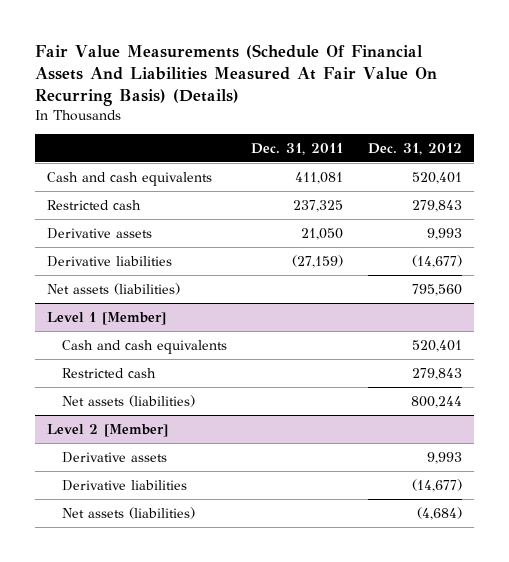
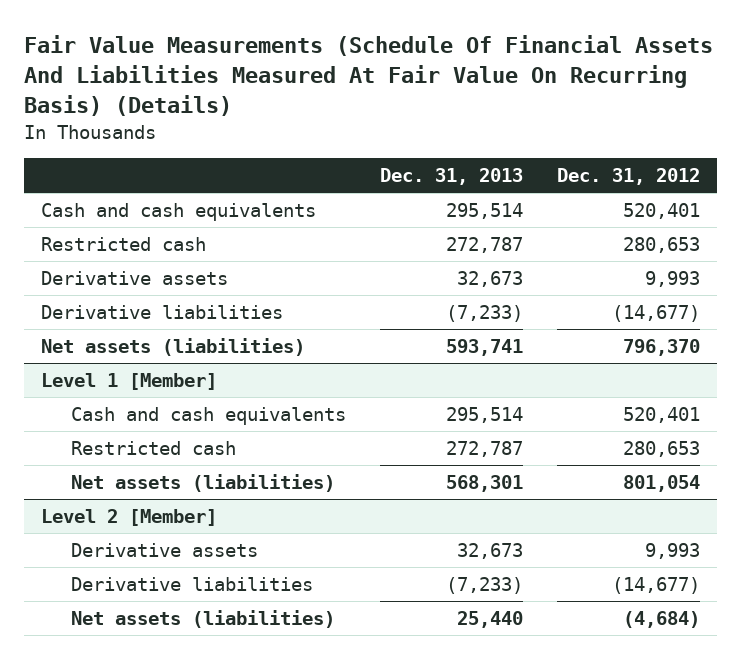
[251,142,344,155] Dec. 31, 2011 -> none
none -> [379,167,523,185] Dec. 31, 2013
[412,199,463,212] 279,843 -> [622,237,700,254] 280,653
[412,283,463,296] 795,560 -> [622,339,700,357] 796,370
[412,367,463,380] 279,843 -> [622,441,700,458] 280,653
[411,395,463,408] 800,244 -> [622,475,700,493] 801,054

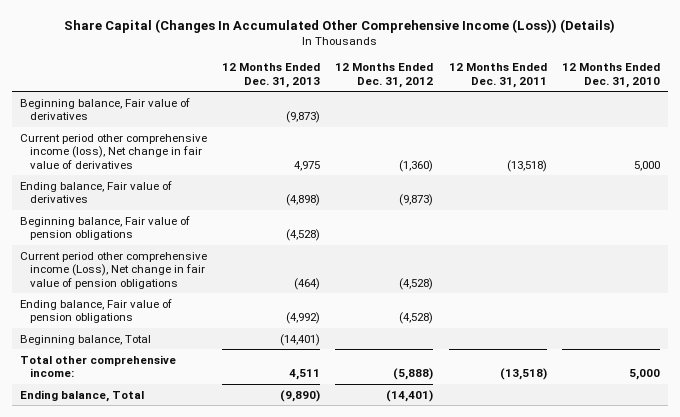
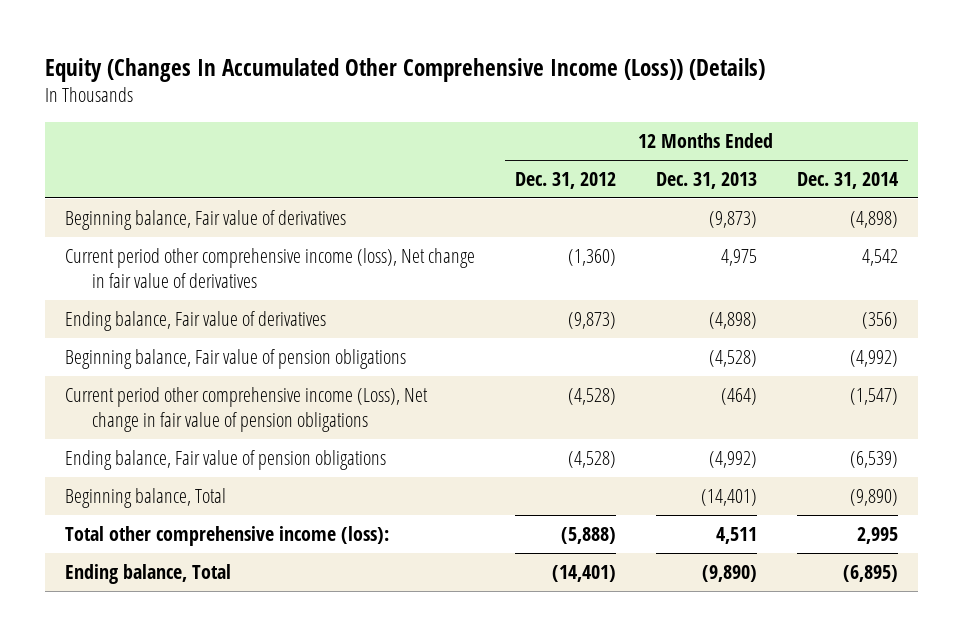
[63,18,615,33] Share Capital (Changes In Accumulated Other Comprehensive Income (Loss)) (Details) -> [44,57,765,82] Equity (Changes In Accumulated Other Comprehensive Income (Loss)) (Details)
[448,63,547,88] 12 Months Ended Dec. 31, 2011 -> none
[561,63,660,88] 12 Months Ended Dec. 31, 2010 -> none
none -> [796,171,898,189] Dec. 31, 2014
[19,354,176,378] Total other comprehensive income: -> [64,525,389,546] Total other comprehensive income (loss):

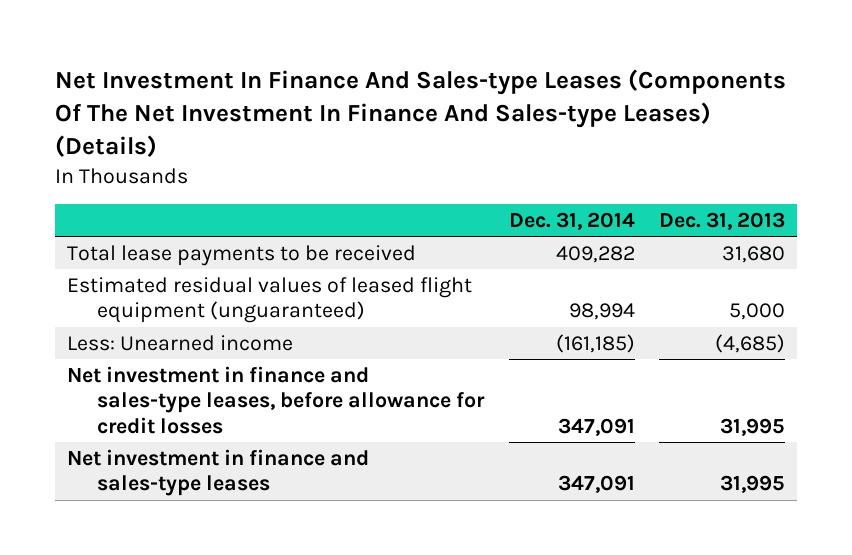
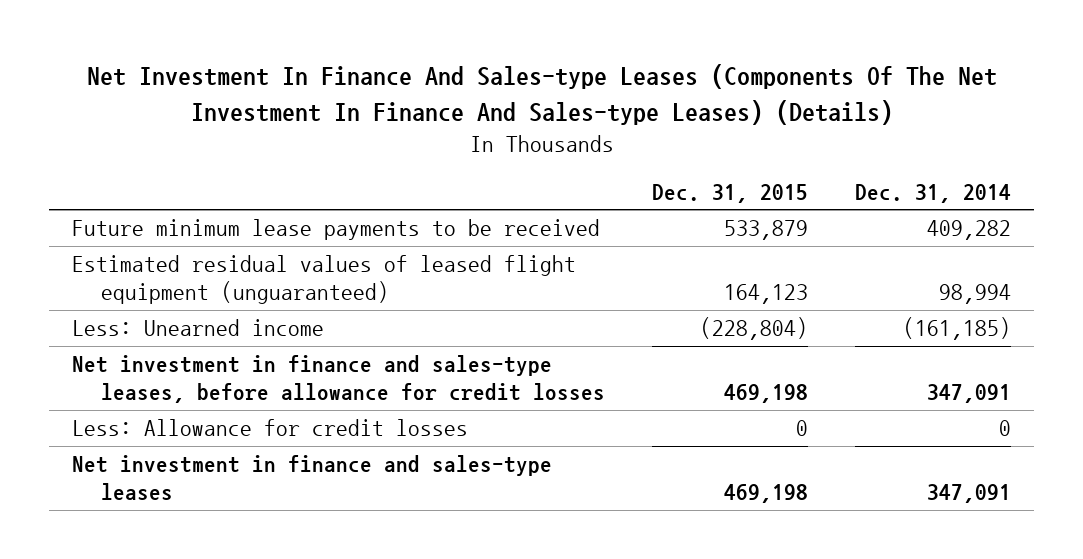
[658,211,785,230] Dec. 31, 2013 -> none
none -> [652,183,809,203] Dec. 31, 2015
[66,244,416,266] Total lease payments to be received -> [72,219,601,241] Future minimum lease payments to be received
none -> [72,419,469,437] Less: Allowance for credit losses

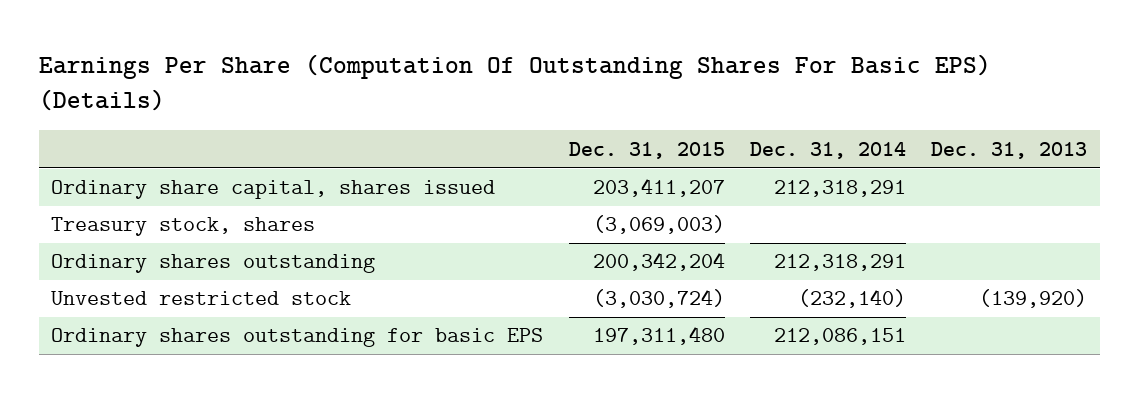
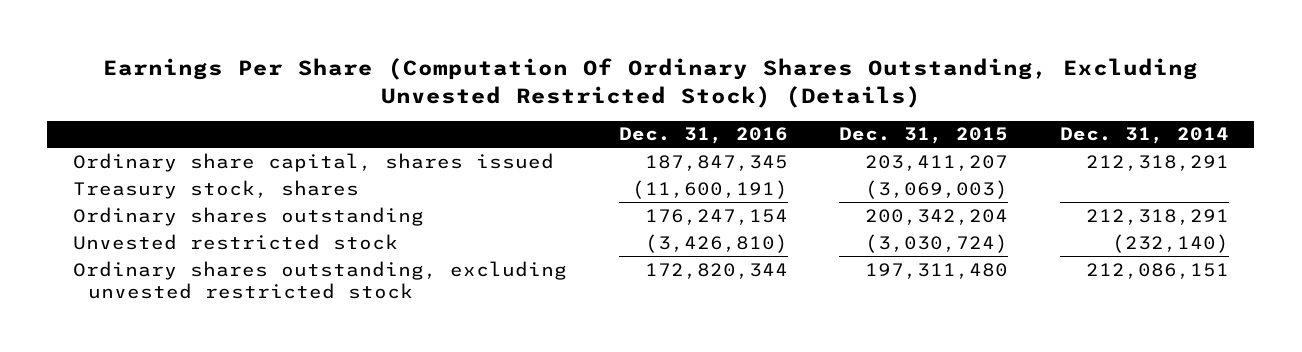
[38,54,991,112] Earnings Per Share (Computation Of Outstanding Shares For Basic EPS) (Details) -> [102,58,1198,108] Earnings Per Share (Computation Of Ordinary Shares Outstanding, Excluding Unvested Restricted Stock) (Details)
[931,141,1088,159] Dec. 31, 2013 -> none
none -> [618,127,788,145] Dec. 31, 2016
[51,328,544,348] Ordinary shares outstanding for basic EPS -> [73,260,568,299] Ordinary shares outstanding, excluding unvested restricted stock

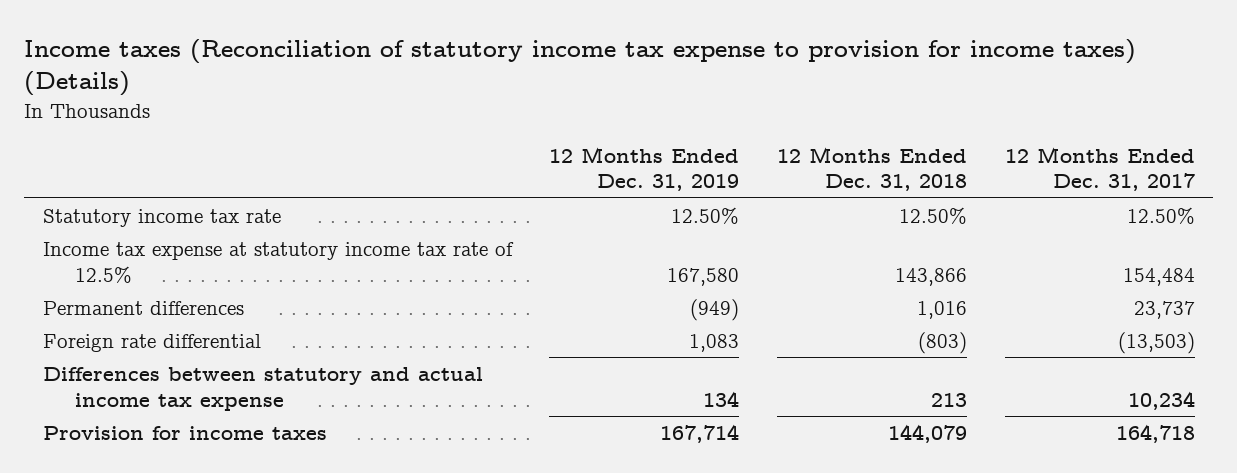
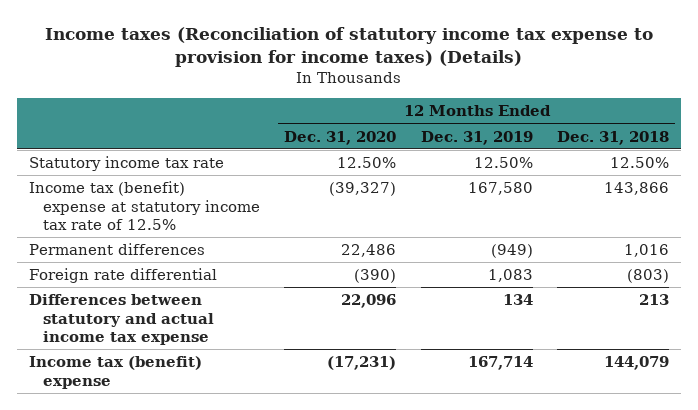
[1004,146,1195,192] 12 Months Ended Dec. 31, 2017 -> none
none -> [284,130,397,145] Dec. 31, 2020
[42,241,514,283] Income tax expense at statutory income tax rate of 12.5% -> [28,181,260,231] Income tax (benefit) expense at statutory income tax rate of 12.5%
[42,425,327,440] Provision for income taxes -> [28,356,202,389] Income tax (benefit) expense

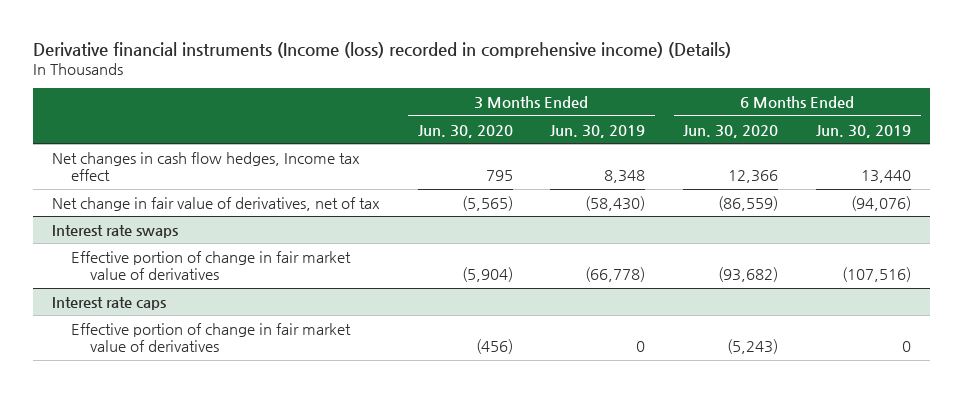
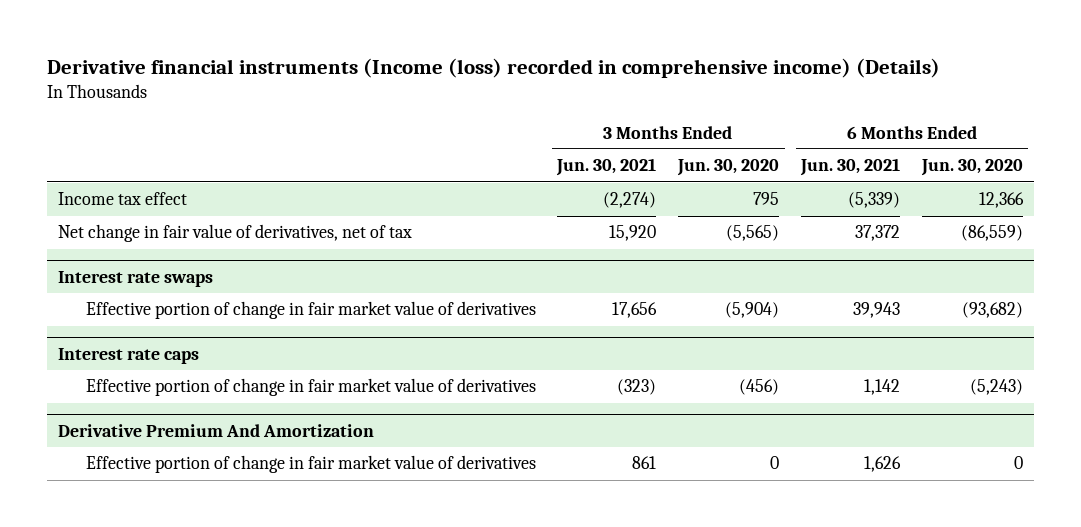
[550,124,646,138] Jun. 30, 2019 -> none
[816,124,912,138] Jun. 30, 2019 -> none
none -> [556,158,657,177] Jun. 30, 2021
none -> [800,158,901,177] Jun. 30, 2021
[51,151,360,181] Net changes in cash flow hedges, Income tax effect -> [57,192,187,206] Income tax effect
none -> [57,423,374,437] Derivative Premium And Amortization
none -> [85,455,536,474] Effective portion of change in fair market value of derivatives

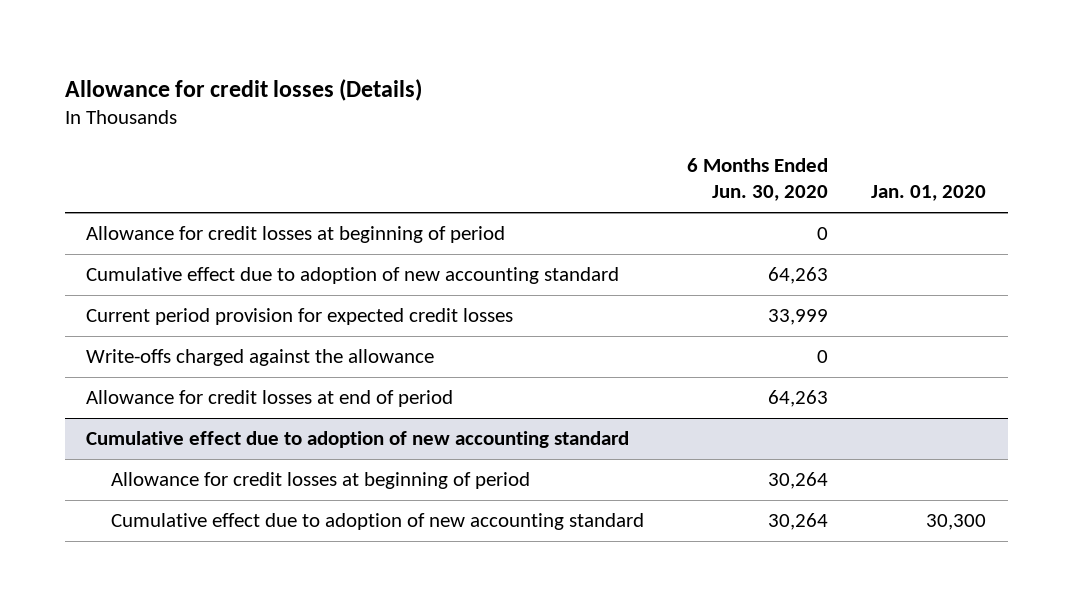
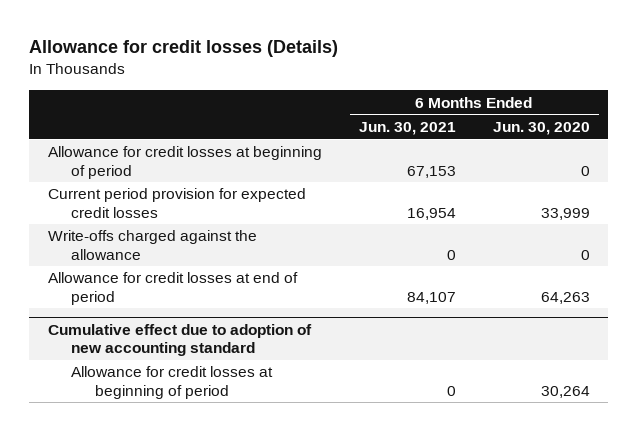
[871,185,987,202] Jan. 01, 2020 -> none
none -> [358,121,456,135] Jun. 30, 2021
[86,267,620,285] Cumulative effect due to adoption of new accounting standard -> none
[110,513,644,531] Cumulative effect due to adoption of new accounting standard -> none

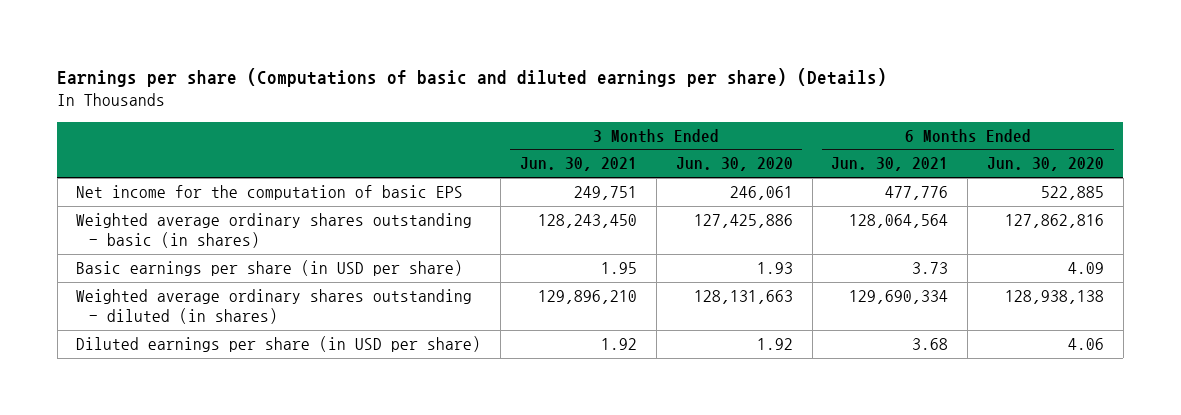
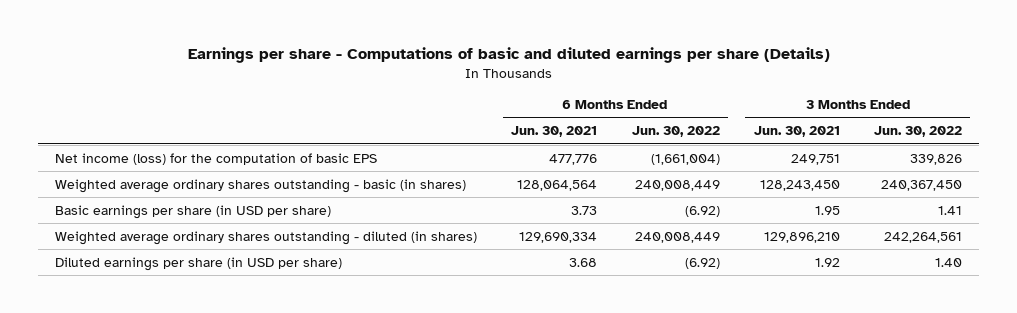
[57,67,888,87] Earnings per share (Computations of basic and diluted earnings per share) (Details) -> [187,47,830,64] Earnings per share - Computations of basic and diluted earnings per share (Details)
[675,157,793,172] Jun. 30, 2020 -> none
[987,157,1105,172] Jun. 30, 2020 -> none
none -> [631,126,720,138] Jun. 30, 2022
none -> [873,126,962,138] Jun. 30, 2022
[76,185,464,201] Net income for the computation of basic EPS -> [55,152,378,165] Net income (loss) for the computation of basic EPS

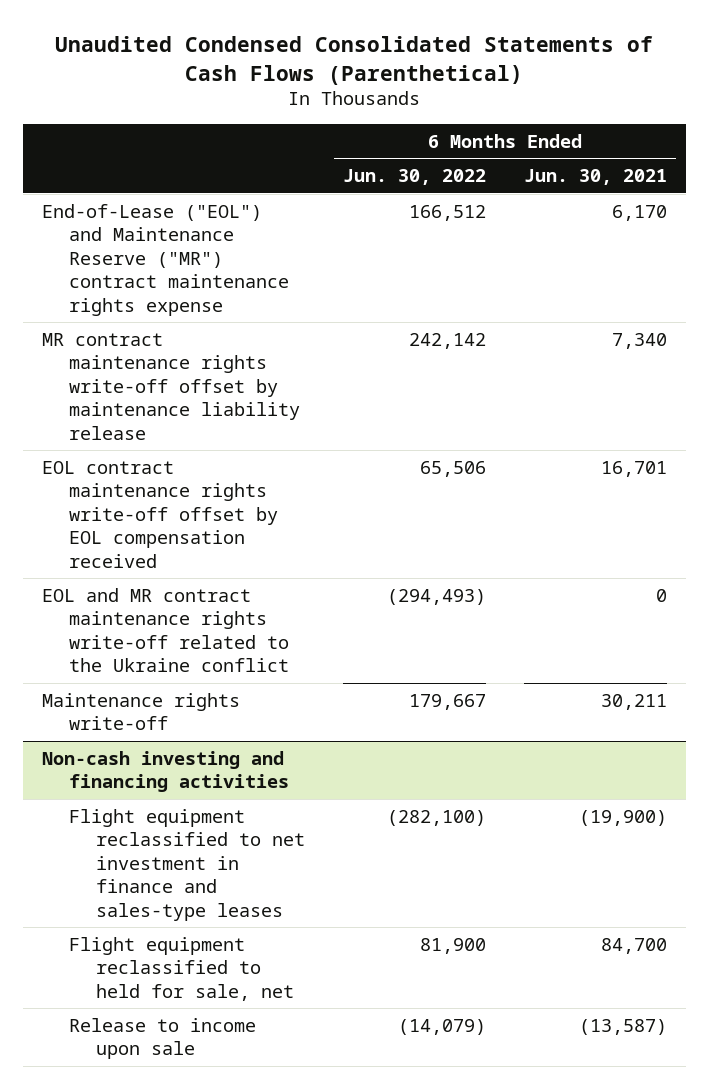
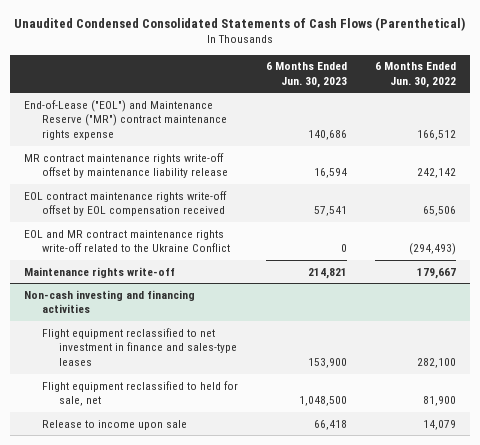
[523,168,667,185] Jun. 30, 2021 -> none
none -> [265,62,347,88] 6 Months Ended Jun. 30, 2023
[42,587,290,673] EOL and MR contract maintenance rights write-off related to the Ukraine conflict -> [24,229,230,253] EOL and MR contract maintenance rights write-off related to the Ukraine Conflict
[386,809,486,826] (282,100) -> [416,358,456,369] 282,100
[397,1018,486,1035] (14,079) -> [422,419,456,430] 14,079

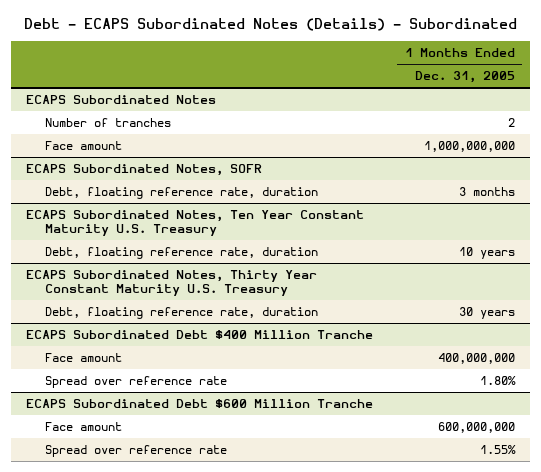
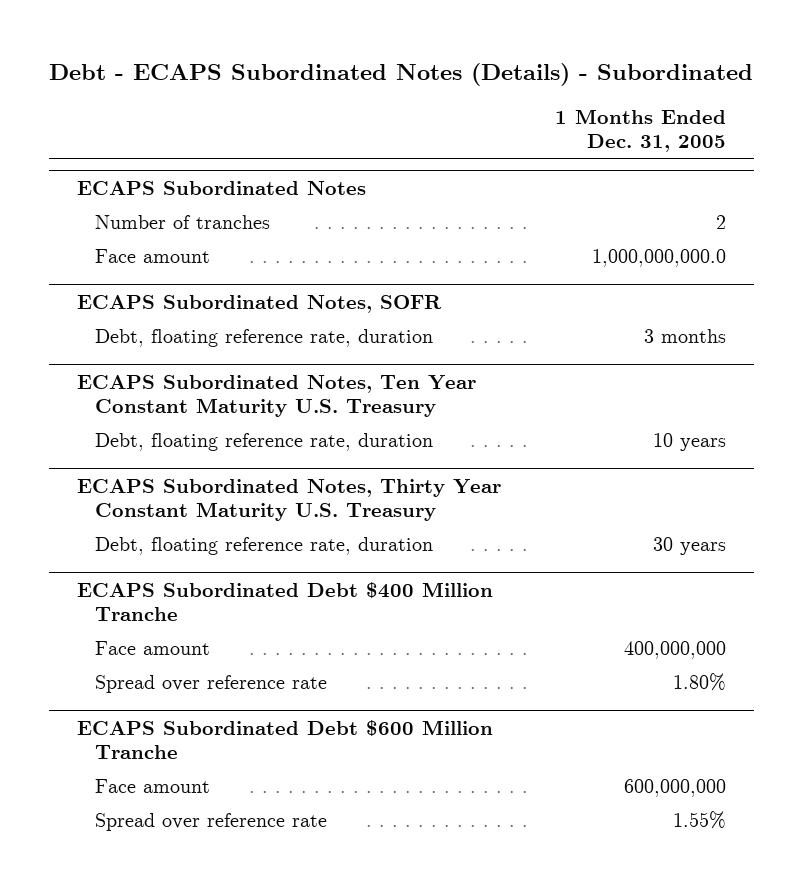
[423,141,515,153] 1,000,000,000 -> [592,249,727,268] 1,000,000,000.0

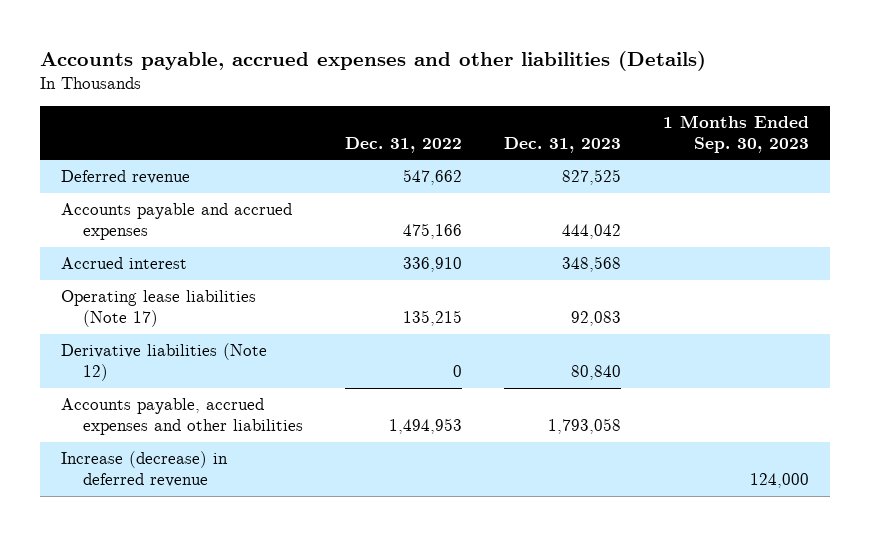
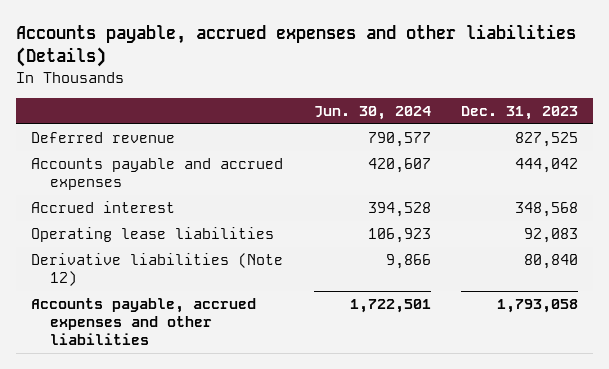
[345,136,463,153] Dec. 31, 2022 -> none
[663,114,810,153] 1 Months Ended Sep. 30, 2023 -> none
none -> [313,105,431,120] Jun. 30, 2024
[61,290,257,327] Operating lease liabilities (Note 17) -> [31,227,275,243] Operating lease liabilities
[61,451,229,487] Increase (decrease) in deferred revenue -> none

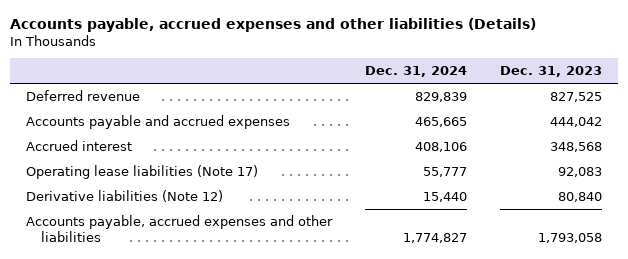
[313,105,431,120] Jun. 30, 2024 -> none
none -> [365,66,468,78] Dec. 31, 2024
[31,227,275,243] Operating lease liabilities -> [26,164,259,179] Operating lease liabilities (Note 17)

